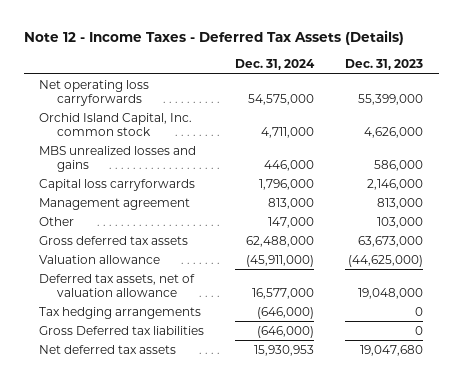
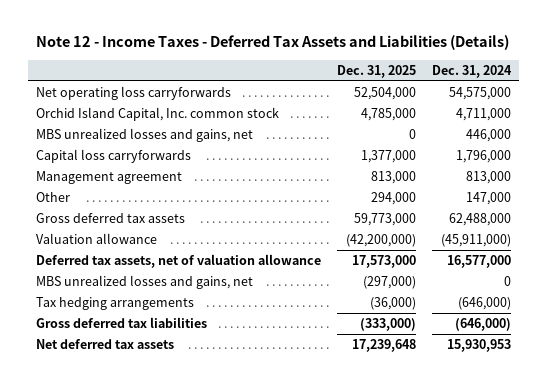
[23,30,404,46] Note 12 - Income Taxes - Deferred Tax Assets (Details) -> [36,35,510,51] Note 12 - Income Taxes - Deferred Tax Assets and Liabilities (Details)
[345,58,424,70] Dec. 31, 2023 -> none
none -> [336,64,416,78] Dec. 31, 2025
[39,145,197,172] MBS unrealized losses and gains -> [35,128,253,143] MBS unrealized losses and gains, net
none -> [35,275,253,290] MBS unrealized losses and gains, net
[39,325,205,335] Gross Deferred tax liabilities -> [35,317,207,329] Gross deferred tax liabilities

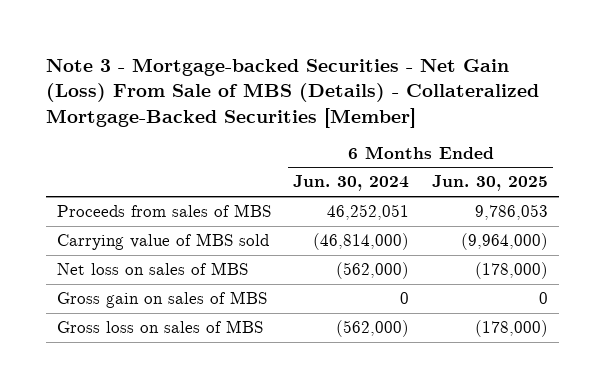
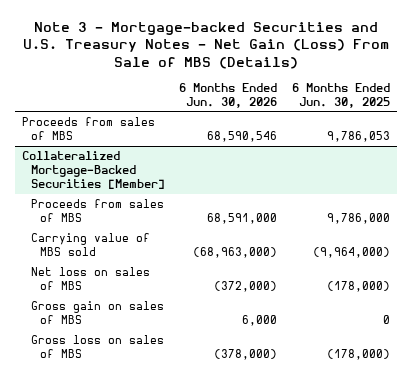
[46,57,540,128] Note 3 - Mortgage-backed Securities - Net Gain (Loss) From Sale of MBS (Details) - Collateralized Mortgage-Backed Securities [Member] -> [22,22,389,69] Note 3 - Mortgage-backed Securities and U.S. Treasury Notes - Net Gain (Loss) From Sale of MBS (Details)
[293,175,410,192] Jun. 30, 2024 -> none
none -> [179,82,278,108] 6 Months Ended Jun. 30, 2026
none -> [21,151,166,189] Collateralized Mortgage-Backed Securities [Member]
none -> [31,199,165,222] Proceeds from sales of MBS

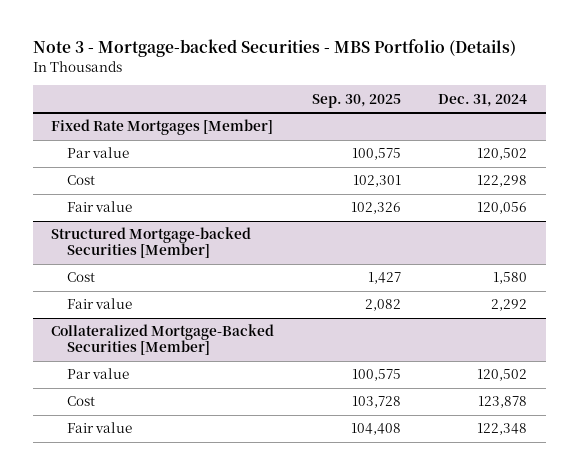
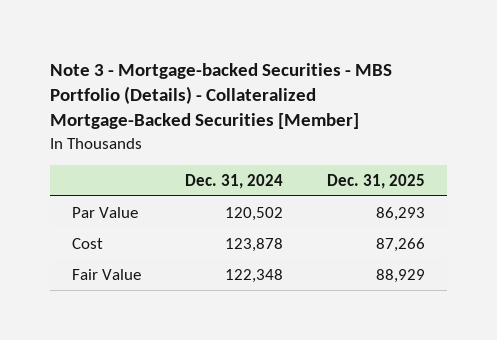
[32,39,516,58] Note 3 - Mortgage-backed Securities - MBS Portfolio (Details) -> [50,62,393,130] Note 3 - Mortgage-backed Securities - MBS Portfolio (Details) - Collateralized Mortgage-Backed Securities [Member]
[311,93,401,108] Sep. 30, 2025 -> none
none -> [327,173,426,189] Dec. 31, 2025
[51,119,274,136] Fixed Rate Mortgages [Member] -> none
[66,175,95,186] Cost -> none
[66,201,132,213] Fair value -> none
[51,227,252,259] Structured Mortgage-backed Securities [Member] -> none
[66,272,95,283] Cost -> none
[66,298,132,310] Fair value -> none
[51,324,275,356] Collateralized Mortgage-Backed Securities [Member] -> none
[66,368,129,380] Par value -> none
[66,147,129,159] Par value -> [72,206,139,218] Par Value
[66,422,132,434] Fair value -> [72,268,142,280] Fair Value

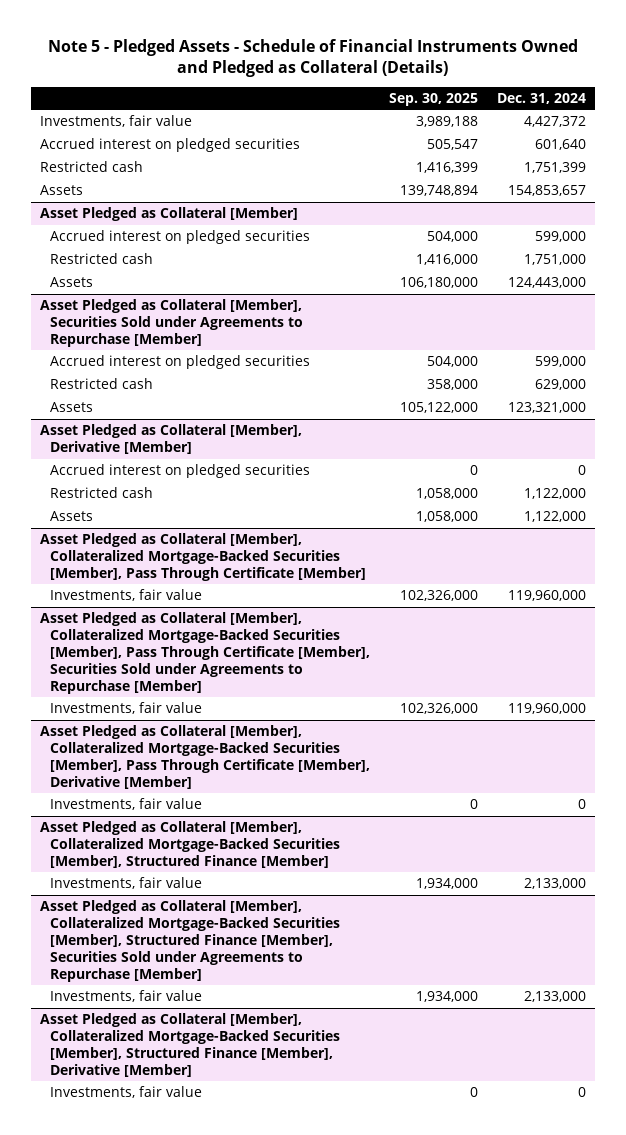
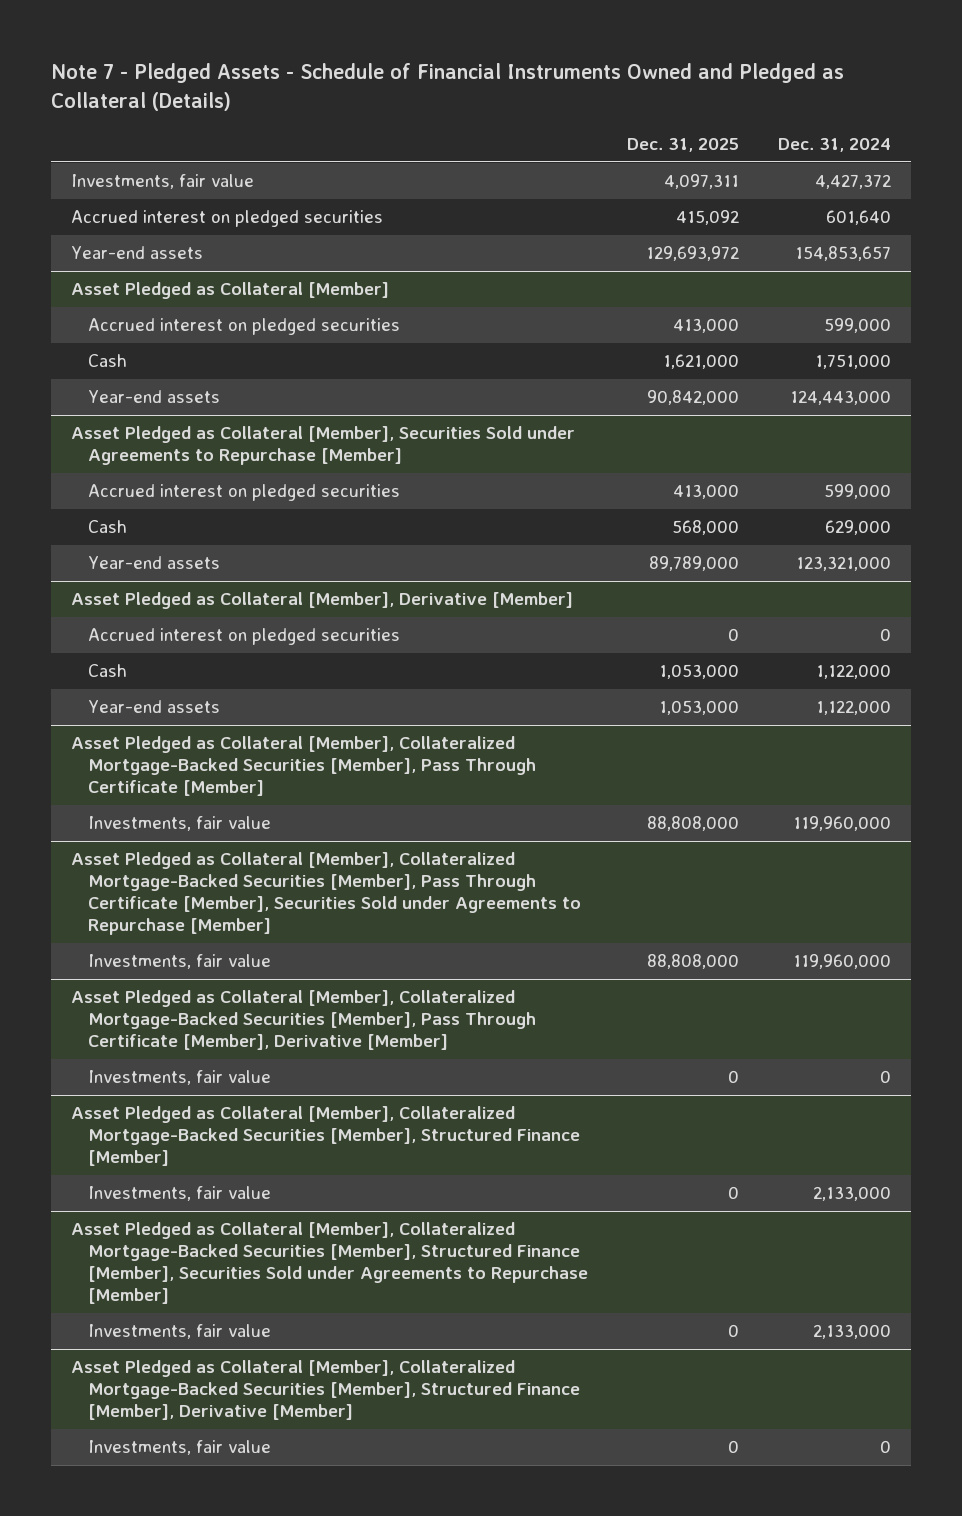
[47,38,578,78] Note 5 - Pledged Assets - Schedule of Financial Instruments Owned and Pledged as Collateral (Details) -> [51,63,845,111] Note 7 - Pledged Assets - Schedule of Financial Instruments Owned and Pledged as Collateral (Details)
[388,92,478,106] Sep. 30, 2025 -> none
none -> [626,138,739,153] Dec. 31, 2025
[40,161,144,173] Restricted cash -> none
[40,185,84,196] Assets -> [70,246,203,260] Year-end assets
[50,253,154,265] Restricted cash -> [87,354,127,368] Cash
[50,277,94,288] Assets -> [87,390,220,404] Year-end assets
[50,378,154,390] Restricted cash -> [87,520,127,534] Cash
[50,402,94,413] Assets -> [87,556,220,570] Year-end assets
[50,487,154,499] Restricted cash -> [87,664,127,678] Cash
[50,511,94,522] Assets -> [87,700,220,714] Year-end assets

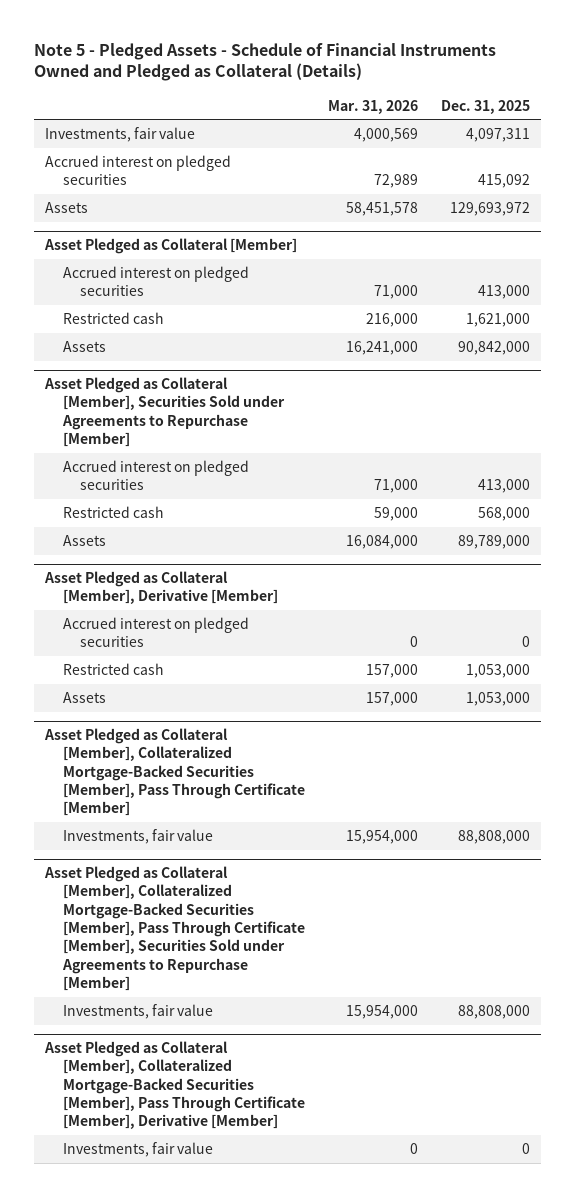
[51,63,845,111] Note 7 - Pledged Assets - Schedule of Financial Instruments Owned and Pledged as Collateral (Details) -> [33,42,496,82] Note 5 - Pledged Assets - Schedule of Financial Instruments Owned and Pledged as Collateral (Details)
[778,138,892,153] Dec. 31, 2024 -> none
none -> [327,99,418,114] Mar. 31, 2026
[70,246,203,260] Year-end assets -> [45,201,89,213] Assets
[87,354,127,368] Cash -> [62,311,164,324] Restricted cash
[87,390,220,404] Year-end assets -> [62,340,106,352] Assets
[87,520,127,534] Cash -> [62,505,164,518] Restricted cash
[87,556,220,570] Year-end assets -> [62,534,106,546] Assets
[87,664,127,678] Cash -> [62,662,164,675] Restricted cash
[87,700,220,714] Year-end assets -> [62,691,106,703] Assets
[70,1106,580,1167] Asset Pledged as Collateral [Member], Collateralized Mortgage-Backed Securities [Member], Structured Finance [Member] -> none
[87,1186,271,1202] Investments, fair value -> none
[70,1222,588,1305] Asset Pledged as Collateral [Member], Collateralized Mortgage-Backed Securities [Member], Structured Finance [Member], Securities Sold under Agreements to Repurchase [Member] -> none
[87,1324,271,1340] Investments, fair value -> none
[70,1360,580,1421] Asset Pledged as Collateral [Member], Collateralized Mortgage-Backed Securities [Member], Structured Finance [Member], Derivative [Member] -> none
[87,1440,271,1456] Investments, fair value -> none

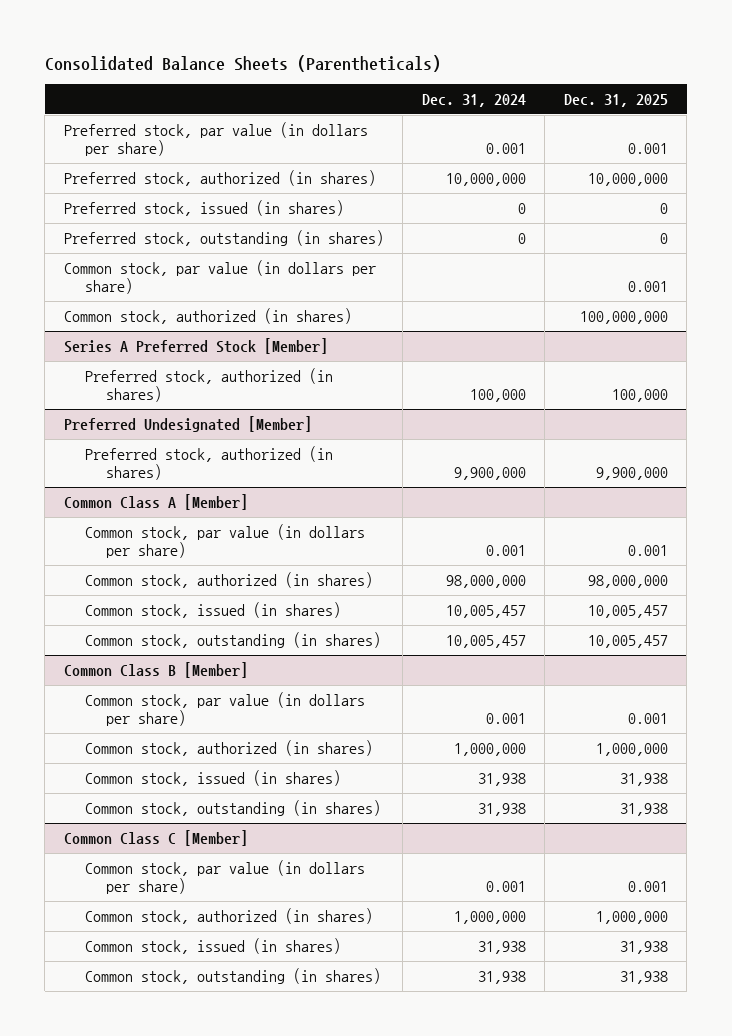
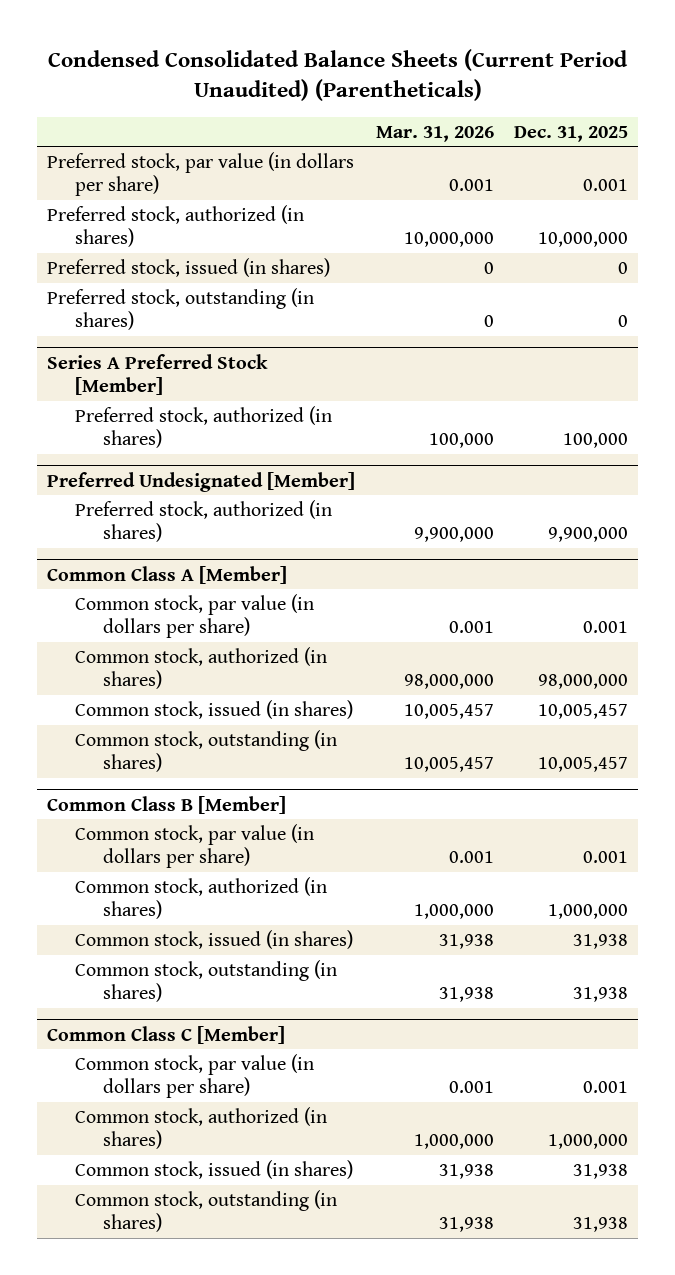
[44,54,441,72] Consolidated Balance Sheets (Parentheticals) -> [47,49,628,102] Condensed Consolidated Balance Sheets (Current Period Unaudited) (Parentheticals)
[421,93,526,107] Dec. 31, 2024 -> none
none -> [375,125,494,142] Mar. 31, 2026
[63,259,376,294] Common stock, par value (in dollars per share) -> none
[63,307,352,324] Common stock, authorized (in shares) -> none

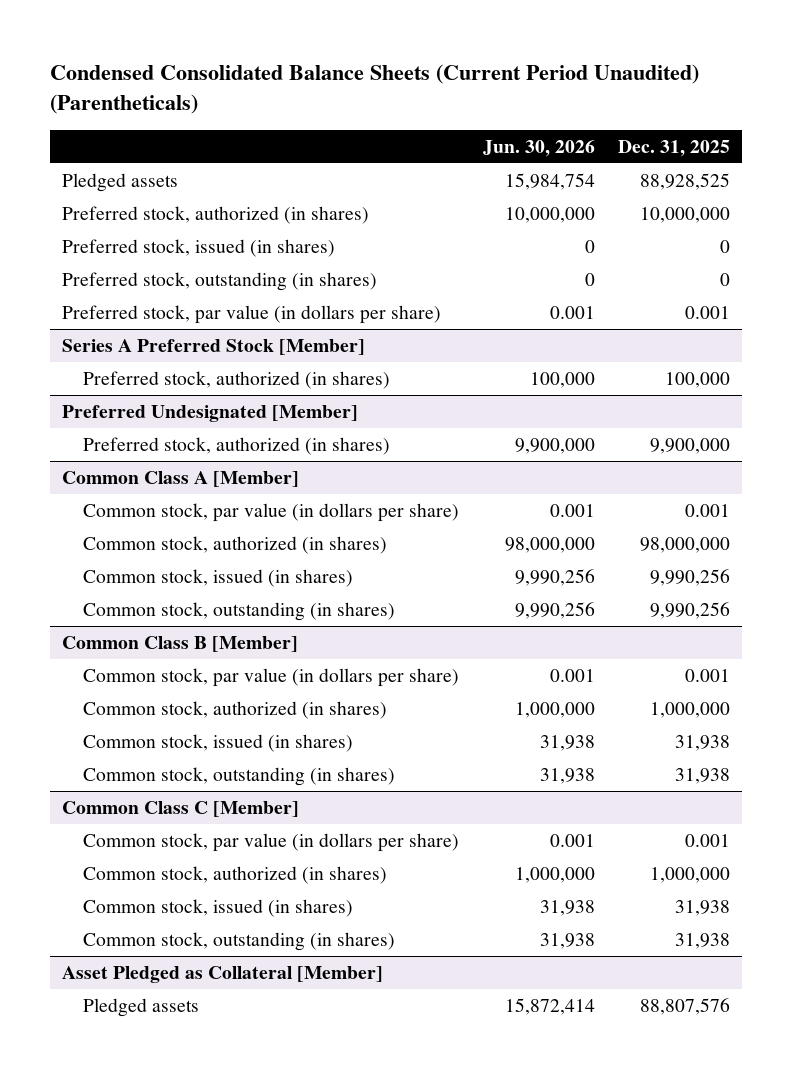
[375,125,494,142] Mar. 31, 2026 -> none
none -> [482,139,595,157] Jun. 30, 2026
none -> [62,173,179,193] Pledged assets
[47,151,355,197] Preferred stock, par value (in dollars per share) -> [62,305,442,325] Preferred stock, par value (in dollars per share)
[538,703,629,719] 10,005,457 -> [650,569,731,587] 9,990,256
[538,757,629,773] 10,005,457 -> [650,602,731,620] 9,990,256
none -> [62,966,384,984] Asset Pledged as Collateral [Member]
none -> [83,998,200,1018] Pledged assets

